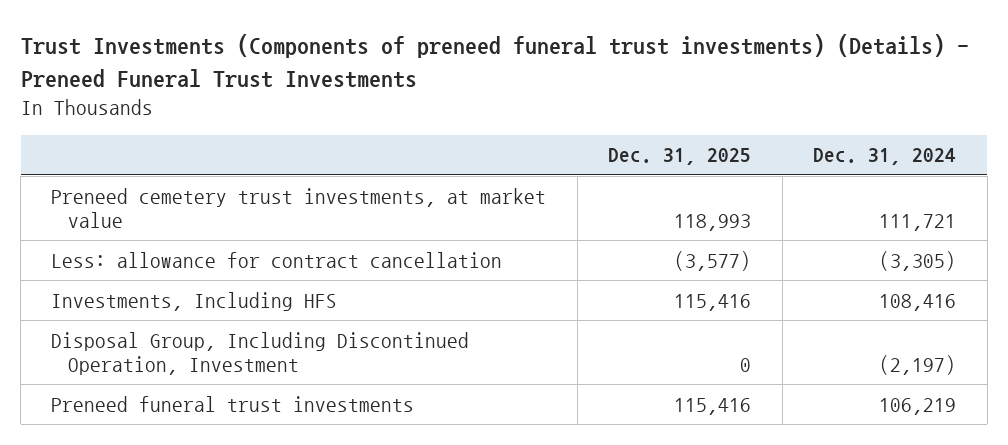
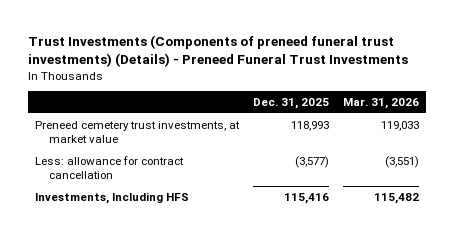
[813,148,957,166] Dec. 31, 2024 -> none
none -> [342,98,419,110] Mar. 31, 2026
[51,331,470,376] Disposal Group, Including Discontinued Operation, Investment -> none
[51,395,415,412] Preneed funeral trust investments -> none

